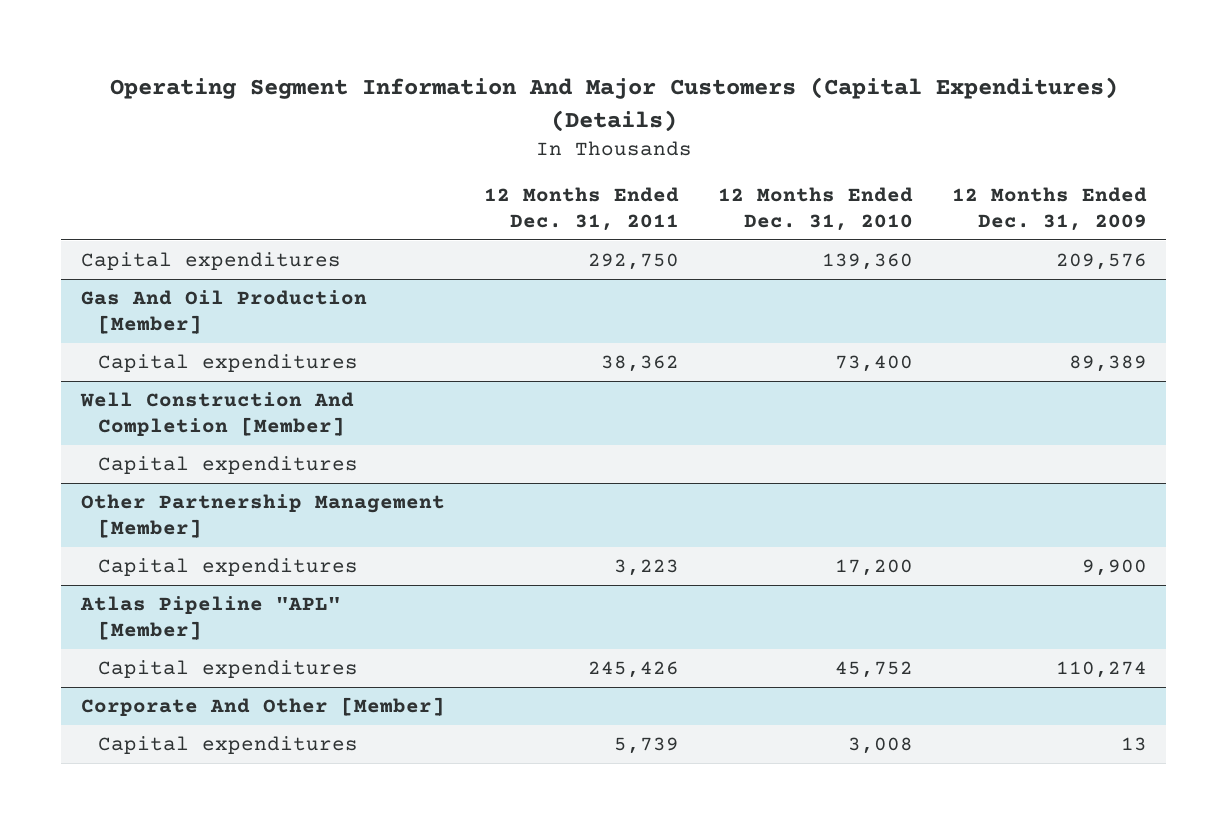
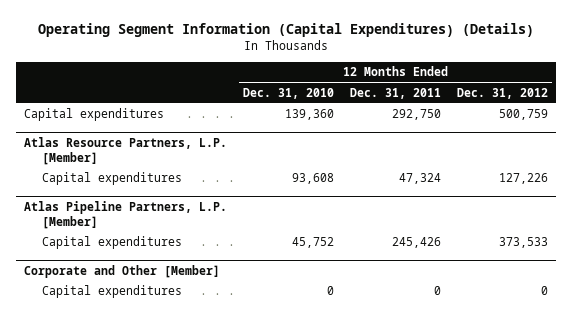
[109,77,1118,132] Operating Segment Information And Major Customers (Capital Expenditures) (Details) -> [38,23,535,38] Operating Segment Information (Capital Expenditures) (Details)
[951,186,1147,231] 12 Months Ended Dec. 31, 2009 -> none
none -> [457,87,549,99] Dec. 31, 2012
[80,290,367,334] Gas And Oil Production [Member] -> none
[79,392,354,436] Well Construction And Completion [Member] -> none
[98,456,359,475] Capital expenditures -> none
[80,494,445,538] Other Partnership Management [Member] -> none
[98,558,359,577] Capital expenditures -> none
[79,596,341,640] Atlas Pipeline "APL" [Member] -> none
none -> [24,136,228,165] Atlas Resource Partners, L.P. [Member]
[600,355,679,373] 38,362 -> [399,173,442,185] 47,324
[834,355,913,373] 73,400 -> [292,173,335,185] 93,608
none -> [24,200,228,229] Atlas Pipeline Partners, L.P. [Member]
[80,697,445,717] Corporate And Other [Member] -> [24,264,221,278] Corporate and Other [Member]
[613,737,679,755] 5,739 -> [434,286,442,296] 0
[847,737,913,755] 3,008 -> [327,286,335,296] 0

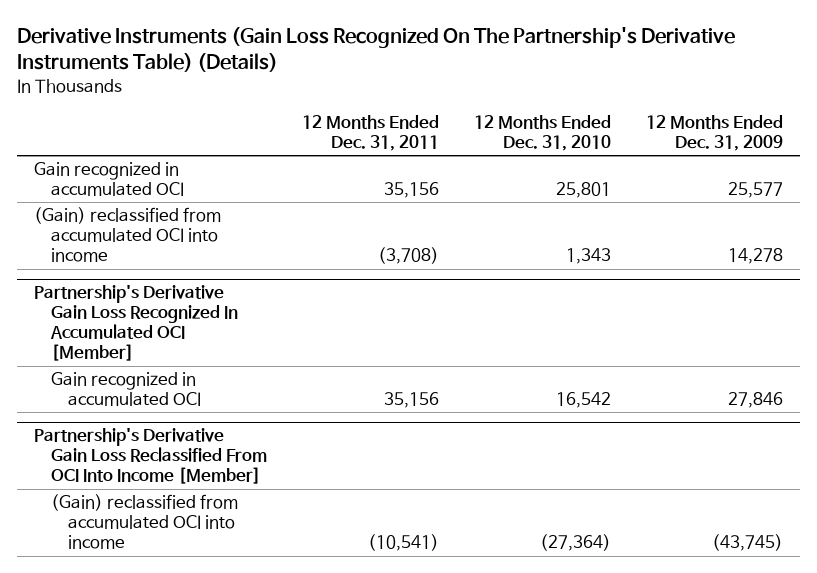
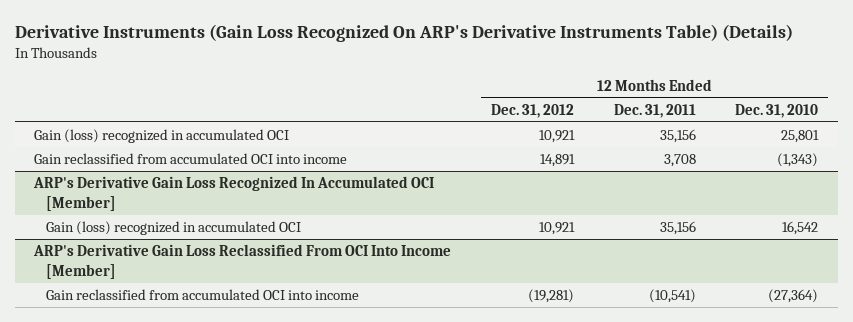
[16,26,735,72] Derivative Instruments (Gain Loss Recognized On The Partnership's Derivative Instruments Table) (Details) -> [14,24,793,43] Derivative Instruments (Gain Loss Recognized On ARP's Derivative Instruments Table) (Details)
[645,114,783,151] 12 Months Ended Dec. 31, 2009 -> none
none -> [491,103,575,118] Dec. 31, 2012
[34,162,185,197] Gain recognized in accumulated OCI -> [34,129,290,144] Gain (loss) recognized in accumulated OCI
[34,207,222,263] (Gain) reclassified from accumulated OCI into income -> [34,153,348,165] Gain reclassified from accumulated OCI into income
[377,247,439,265] (3,708) -> [663,154,696,168] 3,708
[565,248,611,265] 1,343 -> [777,153,819,168] (1,343)
[34,285,239,362] Partnership's Derivative Gain Loss Recognized In Accumulated OCI [Member] -> [33,176,435,211] ARP's Derivative Gain Loss Recognized In Accumulated OCI [Member]
[51,372,202,407] Gain recognized in accumulated OCI -> [46,221,302,236] Gain (loss) recognized in accumulated OCI
[34,428,268,485] Partnership's Derivative Gain Loss Reclassified From OCI Into Income [Member] -> [33,244,452,279] ARP's Derivative Gain Loss Reclassified From OCI Into Income [Member]
[51,494,239,550] (Gain) reclassified from accumulated OCI into income -> [46,289,360,301] Gain reclassified from accumulated OCI into income

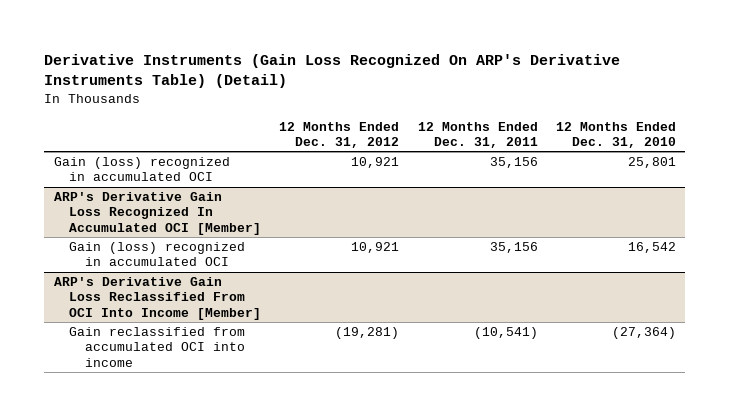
[14,24,793,43] Derivative Instruments (Gain Loss Recognized On ARP's Derivative Instruments Table) (Details) -> [44,53,621,89] Derivative Instruments (Gain Loss Recognized On ARP's Derivative Instruments Table) (Detail)
[34,153,348,165] Gain reclassified from accumulated OCI into income -> none

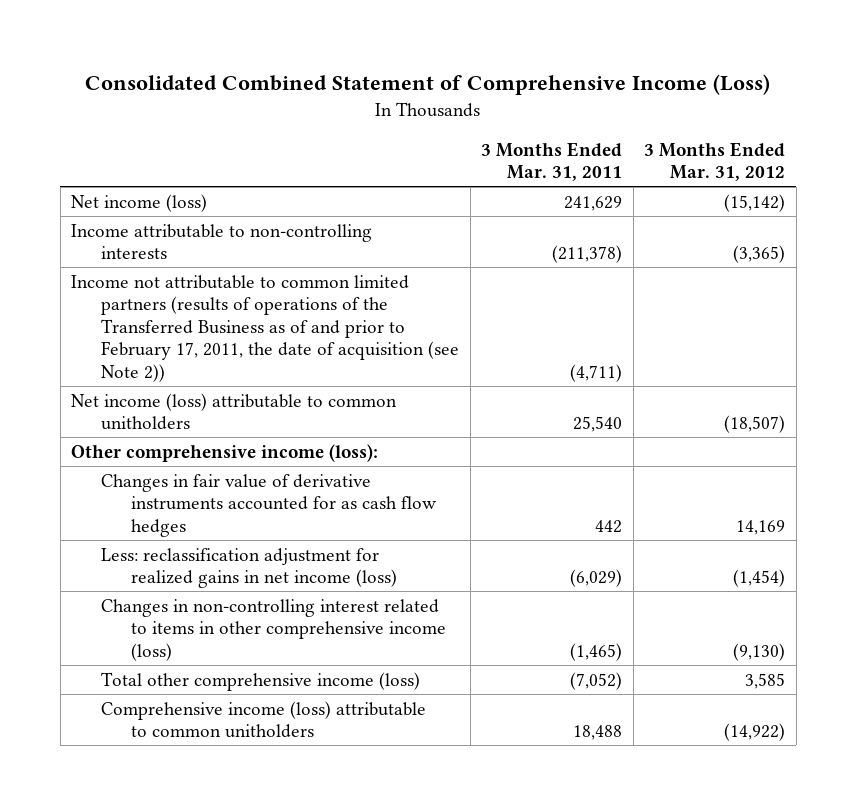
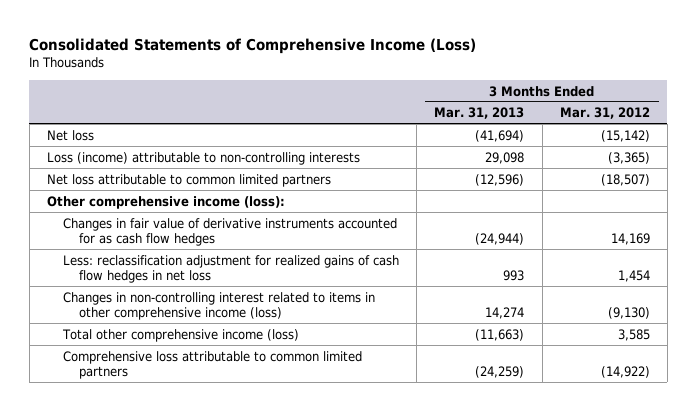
[85,74,771,96] Consolidated Combined Statement of Comprehensive Income (Loss) -> [29,37,477,54] Consolidated Statements of Comprehensive Income (Loss)
[481,141,623,182] 3 Months Ended Mar. 31, 2011 -> none
none -> [434,107,525,120] Mar. 31, 2013
[71,274,460,382] Income not attributable to common limited partners (results of operations of the Transferred Business as of and prior to February 17, 2011, the date of acquisition (see Note 2)) -> none
[71,193,208,212] Net income (loss) -> [47,129,95,141] Net loss
[71,223,373,260] Income attributable to non-controlling interests -> [47,151,361,165] Loss (income) attributable to non-controlling interests
[71,392,398,431] Net income (loss) attributable to common unitholders -> [47,173,332,187] Net loss attributable to common limited partners
[101,547,397,589] Less: reclassification adjustment for realized gains in net income (loss) -> [62,254,399,283] Less: reclassification adjustment for realized gains of cash flow hedges in net loss
[733,569,786,588] (1,454) -> [617,269,650,282] 1,454
[101,700,427,739] Comprehensive income (loss) attributable to common unitholders -> [62,350,362,379] Comprehensive loss attributable to common limited partners

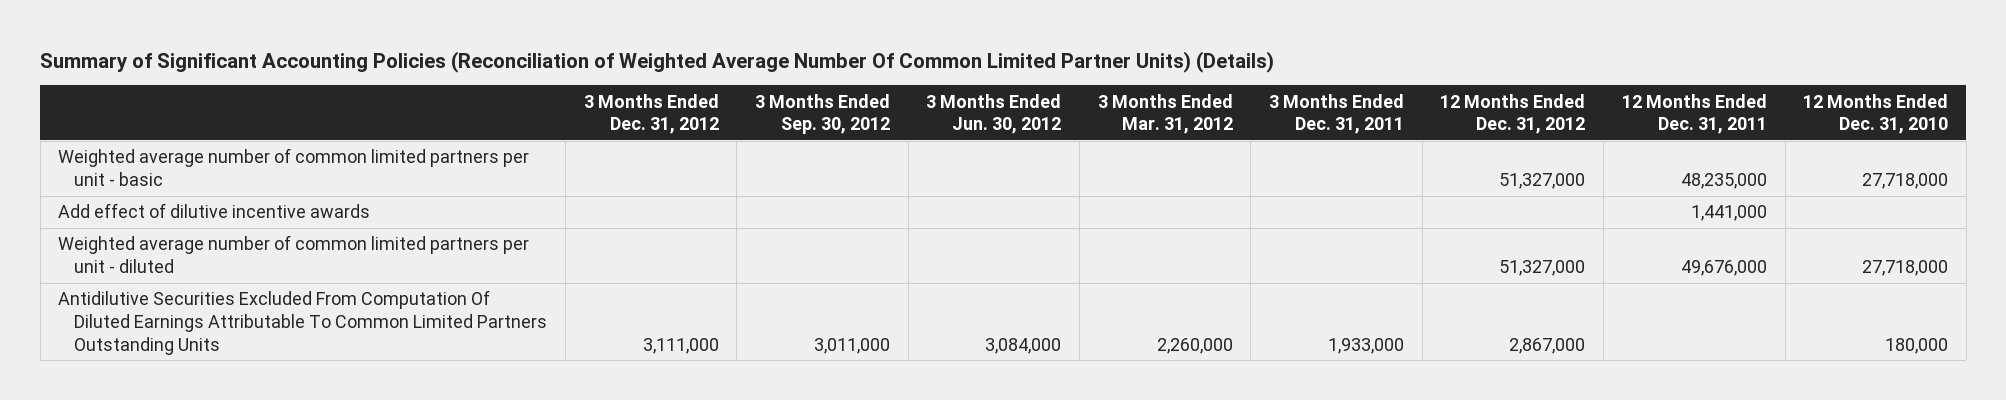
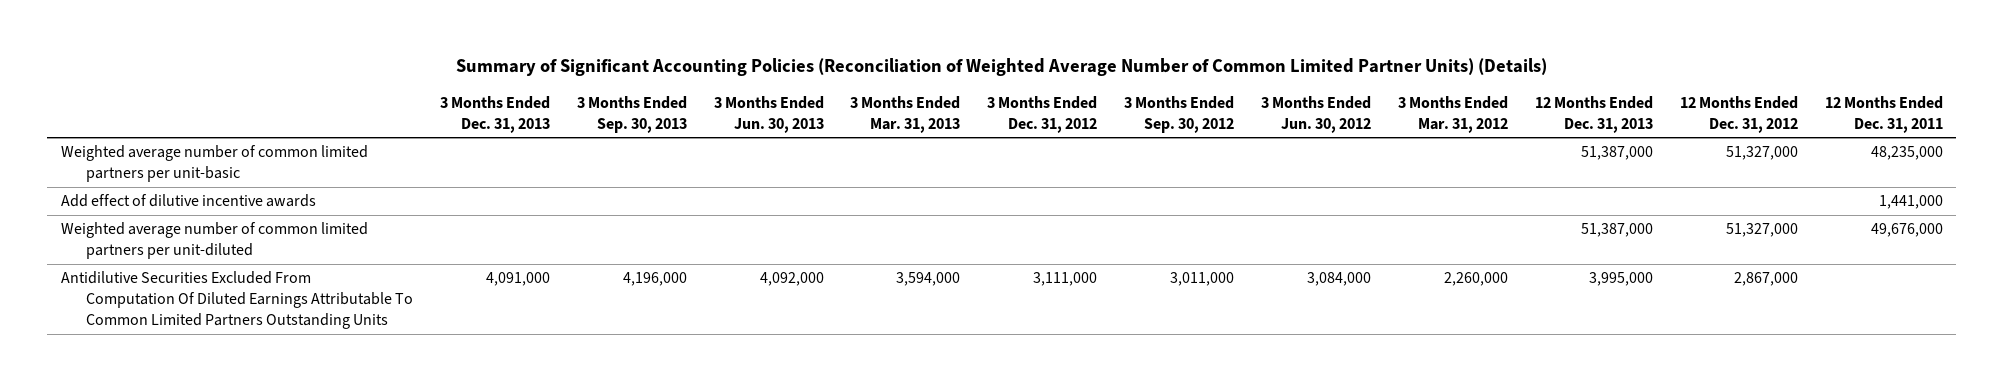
[40,50,1275,73] Summary of Significant Accounting Policies (Reconciliation of Weighted Average Number Of Common Limited Partner Units) (Details) -> [455,58,1547,77] Summary of Significant Accounting Policies (Reconciliation of Weighted Average Number of Common Limited Partner Units) (Details)
[1269,93,1405,135] 3 Months Ended Dec. 31, 2011 -> none
[1803,93,1949,135] 12 Months Ended Dec. 31, 2010 -> none
none -> [439,95,550,133] 3 Months Ended Dec. 31, 2013
none -> [576,95,687,133] 3 Months Ended Sep. 30, 2013
none -> [713,95,824,133] 3 Months Ended Jun. 30, 2013
none -> [850,95,961,133] 3 Months Ended Mar. 31, 2013
none -> [1535,95,1654,133] 12 Months Ended Dec. 31, 2013
[58,148,530,186] Weighted average number of common limited partners per unit - basic -> [60,145,368,183] Weighted average number of common limited partners per unit-basic
[58,235,530,273] Weighted average number of common limited partners per unit - diluted -> [60,222,368,260] Weighted average number of common limited partners per unit-diluted

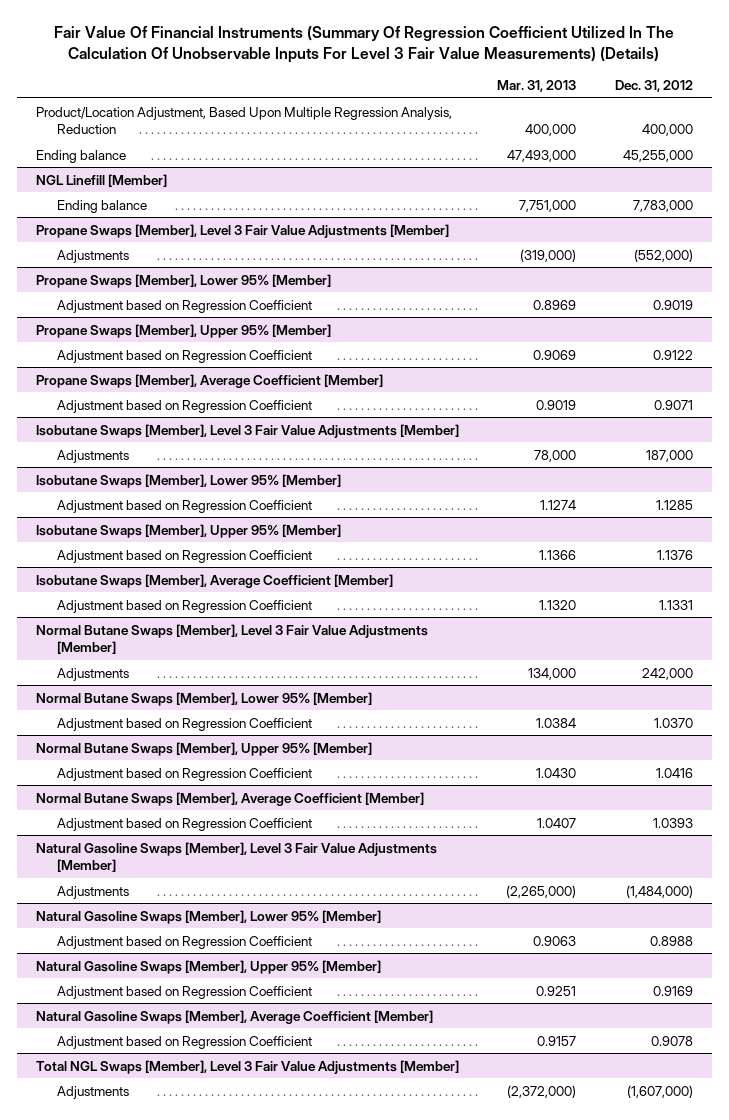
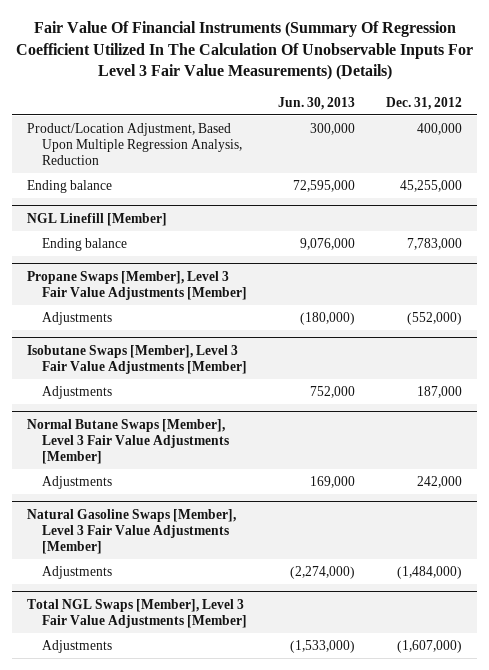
[497,80,577,93] Mar. 31, 2013 -> none
none -> [278,96,356,110] Jun. 30, 2013
[35,273,331,288] Propane Swaps [Member], Lower 95% [Member] -> none
[57,299,313,313] Adjustment based on Regression Coefficient -> none
[35,323,331,338] Propane Swaps [Member], Upper 95% [Member] -> none
[57,349,313,363] Adjustment based on Regression Coefficient -> none
[35,373,383,388] Propane Swaps [Member], Average Coefficient [Member] -> none
[57,399,313,413] Adjustment based on Regression Coefficient -> none
[35,473,341,488] Isobutane Swaps [Member], Lower 95% [Member] -> none
[57,499,313,513] Adjustment based on Regression Coefficient -> none
[35,523,341,538] Isobutane Swaps [Member], Upper 95% [Member] -> none
[57,549,313,563] Adjustment based on Regression Coefficient -> none
[35,573,393,588] Isobutane Swaps [Member], Average Coefficient [Member] -> none
[57,599,313,613] Adjustment based on Regression Coefficient -> none
[35,691,372,706] Normal Butane Swaps [Member], Lower 95% [Member] -> none
[57,717,313,731] Adjustment based on Regression Coefficient -> none
[35,741,372,756] Normal Butane Swaps [Member], Upper 95% [Member] -> none
[57,767,313,781] Adjustment based on Regression Coefficient -> none
[35,791,424,806] Normal Butane Swaps [Member], Average Coefficient [Member] -> none
[57,817,313,831] Adjustment based on Regression Coefficient -> none
[35,909,381,924] Natural Gasoline Swaps [Member], Lower 95% [Member] -> none
[57,935,313,949] Adjustment based on Regression Coefficient -> none
[35,959,381,974] Natural Gasoline Swaps [Member], Upper 95% [Member] -> none
[57,985,313,999] Adjustment based on Regression Coefficient -> none
[35,1009,433,1024] Natural Gasoline Swaps [Member], Average Coefficient [Member] -> none
[57,1035,313,1049] Adjustment based on Regression Coefficient -> none

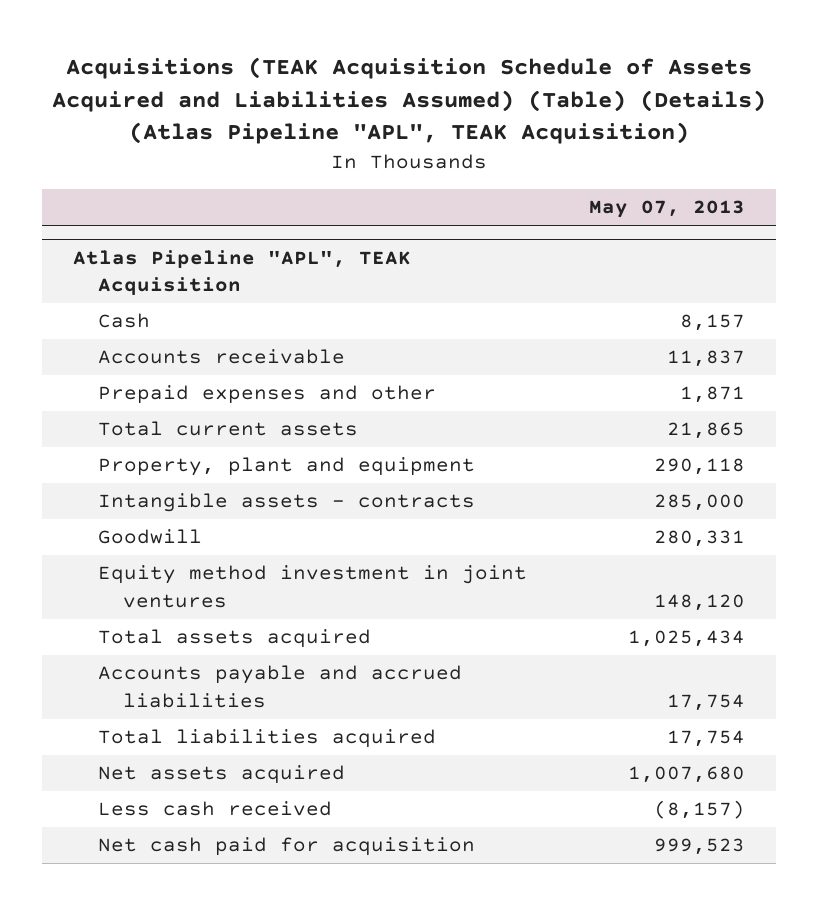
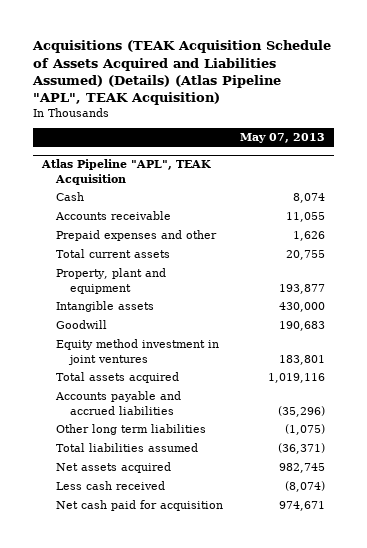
[51,57,766,145] Acquisitions (TEAK Acquisition Schedule of Assets Acquired and Liabilities Assumed) (Table) (Details) (Atlas Pipeline "APL", TEAK Acquisition) -> [32,40,332,106] Acquisitions (TEAK Acquisition Schedule of Assets Acquired and Liabilities Assumed) (Details) (Atlas Pipeline "APL", TEAK Acquisition)
[679,314,745,332] 8,157 -> [293,193,326,204] 8,074
[666,350,745,368] 11,837 -> [286,212,326,223] 11,055
[679,386,745,404] 1,871 -> [293,231,326,242] 1,626
[666,422,745,440] 21,865 -> [286,250,326,261] 20,755
[653,458,745,476] 290,118 -> [279,283,326,294] 193,877
[97,493,475,513] Intangible assets - contracts -> [55,301,154,313] Intangible assets
[653,494,745,512] 285,000 -> [279,302,326,313] 430,000
[653,530,745,548] 280,331 -> [279,321,326,332] 190,683
[653,593,745,611] 148,120 -> [279,354,326,365] 183,801
[627,630,745,648] 1,025,434 -> [268,373,326,384] 1,019,116
[666,693,745,711] 17,754 -> [278,405,326,417] (35,296)
none -> [55,424,206,436] Other long term liabilities
[97,729,436,749] Total liabilities acquired -> [55,443,198,453] Total liabilities assumed
[666,730,745,748] 17,754 -> [278,443,326,455] (36,371)
[627,766,745,784] 1,007,680 -> [279,463,326,474] 982,745
[653,800,745,820] (8,157) -> [285,481,326,493] (8,074)
[653,838,745,856] 999,523 -> [279,501,326,512] 974,671

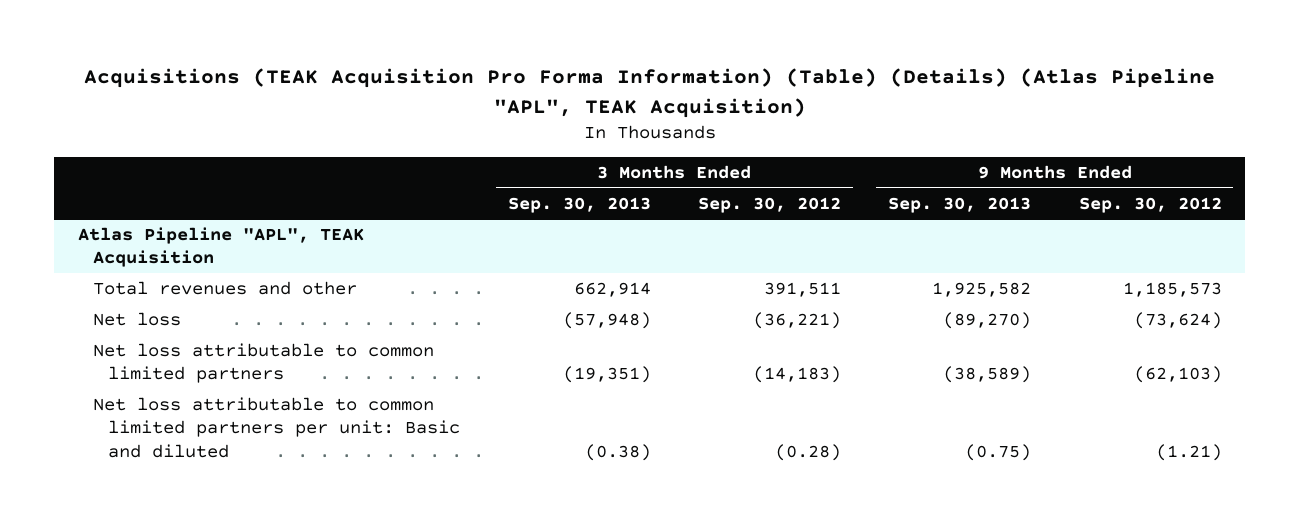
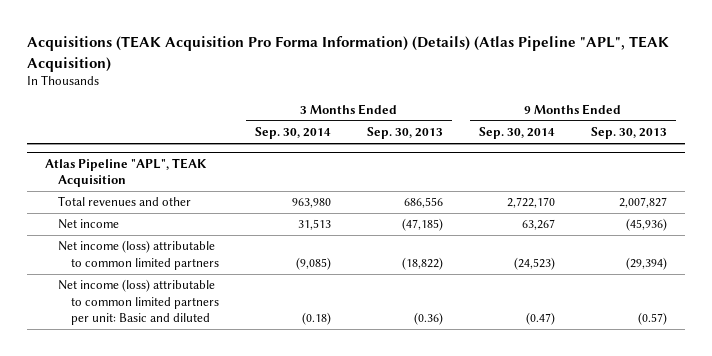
[83,68,1215,118] Acquisitions (TEAK Acquisition Pro Forma Information) (Table) (Details) (Atlas Pipeline "APL", TEAK Acquisition) -> [26,36,669,72] Acquisitions (TEAK Acquisition Pro Forma Information) (Details) (Atlas Pipeline "APL", TEAK Acquisition)
[697,196,841,213] Sep. 30, 2012 -> none
[1078,196,1222,213] Sep. 30, 2012 -> none
none -> [254,127,331,140] Sep. 30, 2014
none -> [478,127,555,140] Sep. 30, 2014
[573,281,651,297] 662,914 -> [403,197,443,209] 686,556
[932,281,1032,297] 1,925,582 -> [618,197,667,209] 2,007,827
[93,311,182,326] Net loss -> [57,219,119,230] Net income
[562,311,651,329] (57,948) -> [401,218,443,232] (47,185)
[943,311,1032,329] (89,270) -> [625,218,667,232] (45,936)
[93,342,435,384] Net loss attributable to common limited partners -> [57,240,219,270] Net income (loss) attributable to common limited partners
[562,366,651,384] (19,351) -> [401,256,443,270] (18,822)
[943,366,1032,384] (38,589) -> [625,256,667,270] (29,394)
[93,396,461,458] Net loss attributable to common limited partners per unit: Basic and diluted -> [57,279,219,326] Net income (loss) attributable to common limited partners per unit: Basic and diluted
[584,443,651,461] (0.38) -> [413,312,443,326] (0.36)
[965,443,1032,461] (0.75) -> [637,312,667,326] (0.57)

